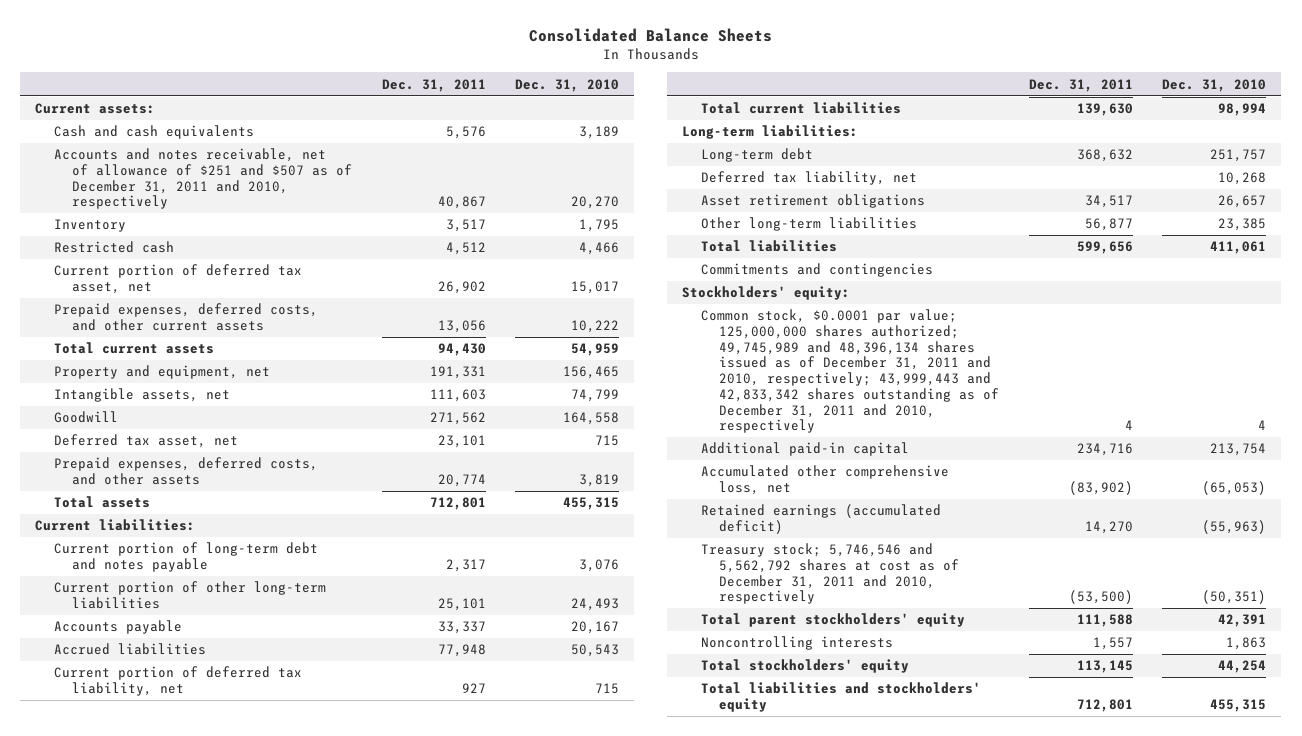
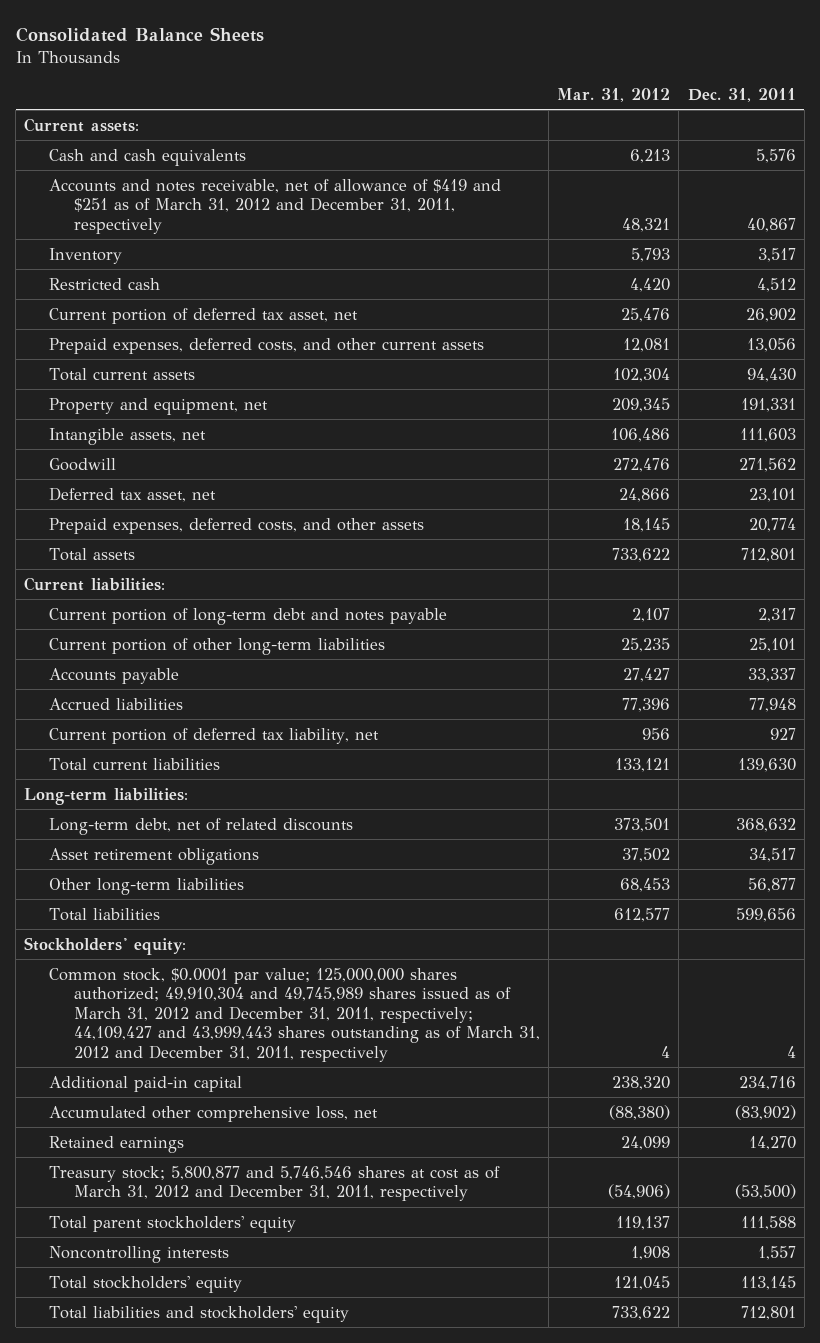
[515,78,620,92] Dec. 31, 2010 -> none
none -> [557,87,671,102] Mar. 31, 2012
[53,148,353,210] Accounts and notes receivable, net of allowance of $251 and $507 as of December 31, 2011 and 2010, respectively -> [49,178,502,234] Accounts and notes receivable, net of allowance of $419 and $251 as of March 31, 2012 and December 31, 2011, respectively
[700,171,917,186] Deferred tax liability, net -> none
[700,148,813,163] Long-term debt -> [49,817,354,835] Long-term debt, net of related discounts
[700,263,933,278] Commitments and contingencies -> none
[700,309,1000,434] Common stock, $0.0001 par value; 125,000,000 shares authorized; 49,745,989 and 48,396,134 shares issued as of December 31, 2011 and 2010, respectively; 43,999,443 and 42,833,342 shares outstanding as of December 31, 2011 and 2010, respectively -> [49,967,540,1063] Common stock, $0.0001 par value; 125,000,000 shares authorized; 49,910,304 and 49,745,989 shares issued as of March 31, 2012 and December 31, 2011, respectively; 44,109,427 and 43,999,443 shares outstanding as of March 31, 2012 and December 31, 2011, respectively
[700,504,941,535] Retained earnings (accumulated deficit) -> [49,1135,185,1153] Retained earnings
[700,543,960,605] Treasury stock; 5,746,546 and 5,562,792 shares at cost as of December 31, 2011 and 2010, respectively -> [49,1165,501,1202] Treasury stock; 5,800,877 and 5,746,546 shares at cost as of March 31, 2012 and December 31, 2011, respectively

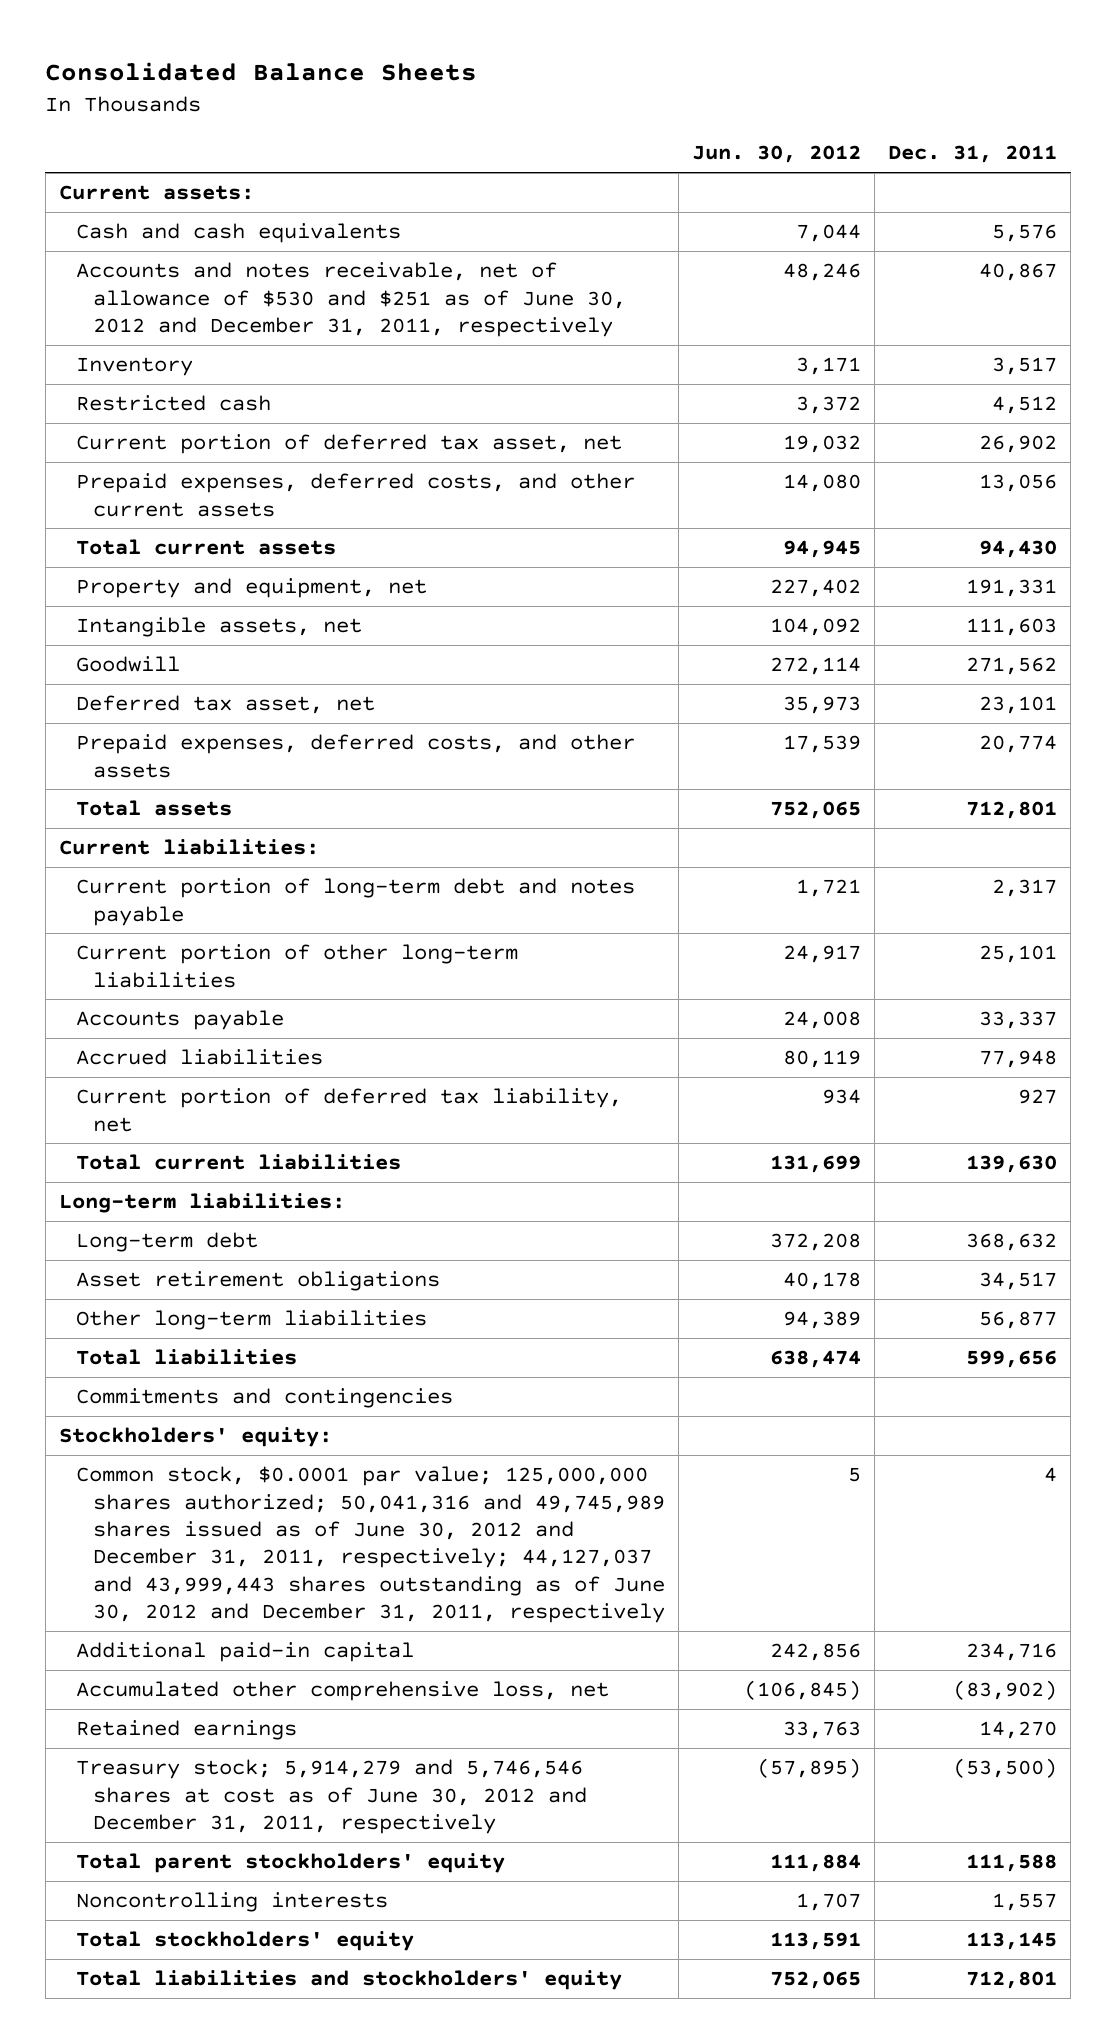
[557,87,671,102] Mar. 31, 2012 -> none
none -> [691,145,861,164] Jun. 30, 2012
[49,178,502,234] Accounts and notes receivable, net of allowance of $419 and $251 as of March 31, 2012 and December 31, 2011, respectively -> [75,262,626,338] Accounts and notes receivable, net of allowance of $530 and $251 as of June 30, 2012 and December 31, 2011, respectively
[49,817,354,835] Long-term debt, net of related discounts -> [75,1232,258,1253] Long-term debt
none -> [75,1388,453,1409] Commitments and contingencies
[49,967,540,1063] Common stock, $0.0001 par value; 125,000,000 shares authorized; 49,910,304 and 49,745,989 shares issued as of March 31, 2012 and December 31, 2011, respectively; 44,109,427 and 43,999,443 shares outstanding as of March 31, 2012 and December 31, 2011, respectively -> [75,1466,665,1624] Common stock, $0.0001 par value; 125,000,000 shares authorized; 50,041,316 and 49,745,989 shares issued as of June 30, 2012 and December 31, 2011, respectively; 44,127,037 and 43,999,443 shares outstanding as of June 30, 2012 and December 31, 2011, respectively
[49,1165,501,1202] Treasury stock; 5,800,877 and 5,746,546 shares at cost as of March 31, 2012 and December 31, 2011, respectively -> [75,1759,587,1835] Treasury stock; 5,914,279 and 5,746,546 shares at cost as of June 30, 2012 and December 31, 2011, respectively

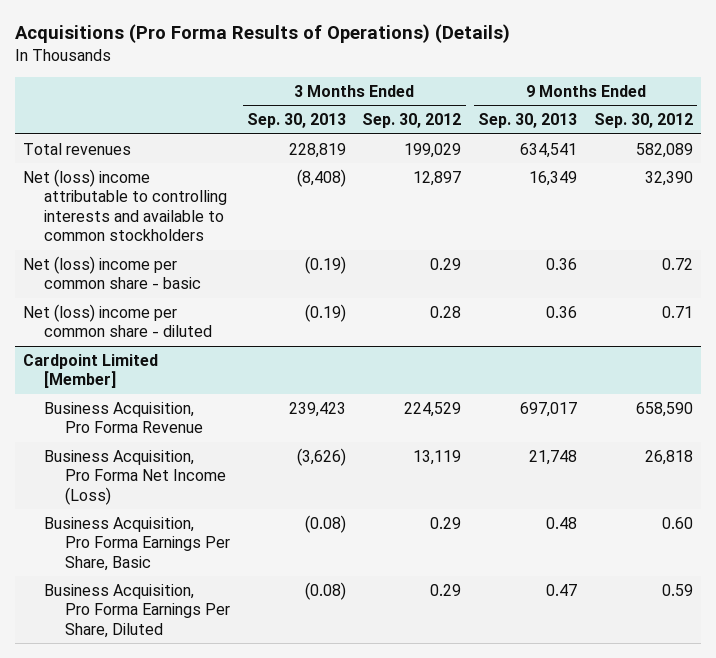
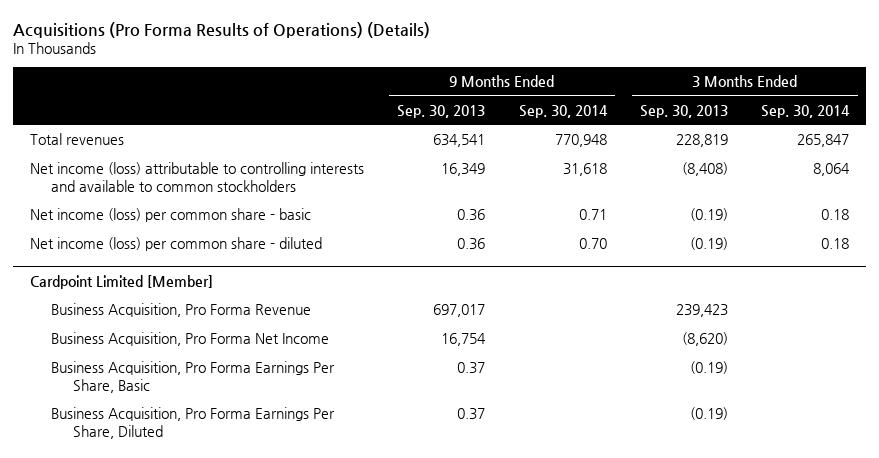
[362,113,462,129] Sep. 30, 2012 -> none
[593,113,693,129] Sep. 30, 2012 -> none
none -> [518,104,608,118] Sep. 30, 2014
none -> [761,104,851,118] Sep. 30, 2014
[23,168,228,242] Net (loss) income attributable to controlling interests and available to common stockholders -> [29,162,364,192] Net income (loss) attributable to controlling interests and available to common stockholders
[23,255,202,290] Net (loss) income per common share - basic -> [29,208,311,223] Net income (loss) per common share - basic
[23,303,213,338] Net (loss) income per common share - diluted -> [29,237,322,252] Net income (loss) per common share - diluted
[44,449,226,505] Business Acquisition, Pro Forma Net Income (Loss) -> [51,332,330,347] Business Acquisition, Pro Forma Net Income
[296,447,346,466] (3,626) -> [681,332,728,347] (8,620)
[529,449,578,465] 21,748 -> [441,333,487,347] 16,754
[304,514,346,533] (0.08) -> [689,361,728,375] (0.19)
[546,516,578,529] 0.48 -> [457,362,486,375] 0.37
[304,581,346,600] (0.08) -> [689,407,728,421] (0.19)
[546,583,578,596] 0.47 -> [457,408,486,421] 0.37

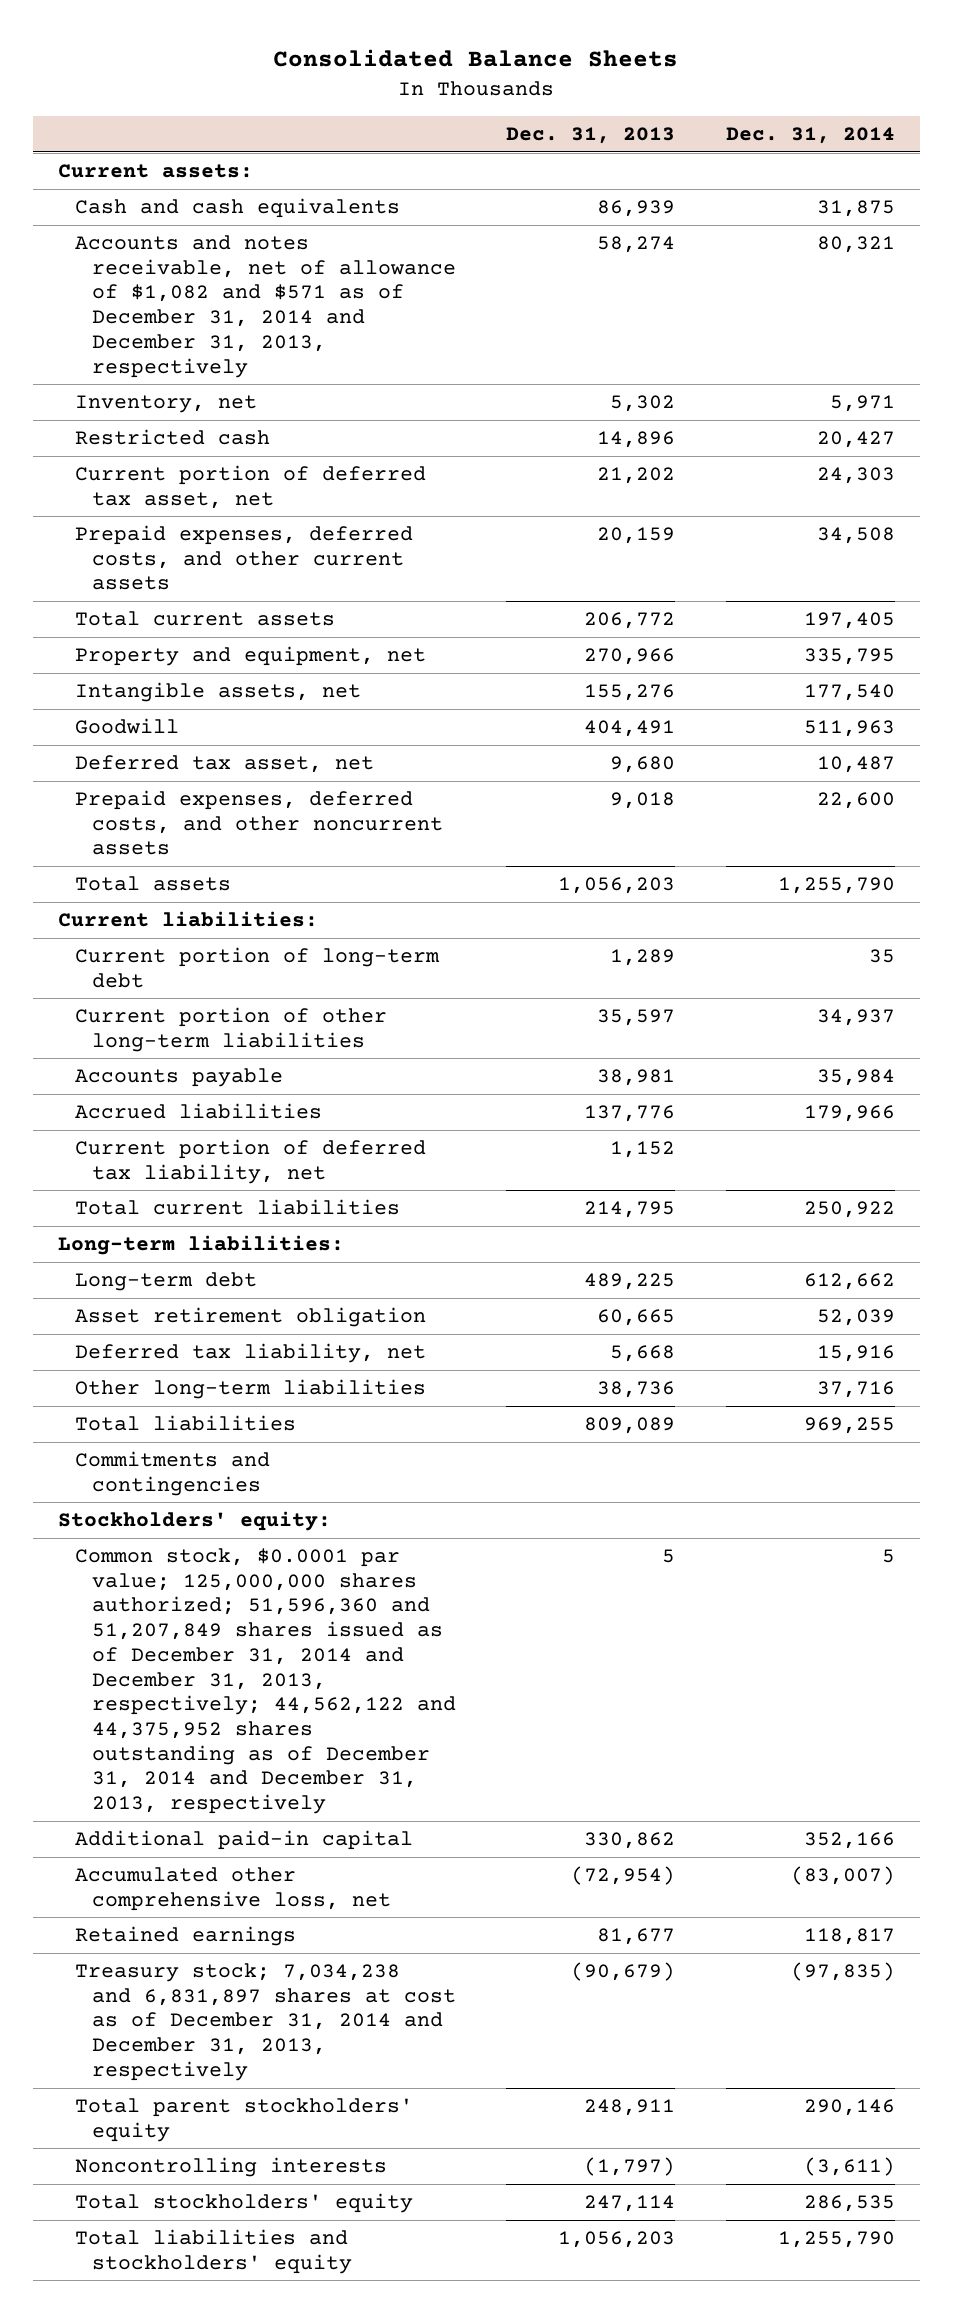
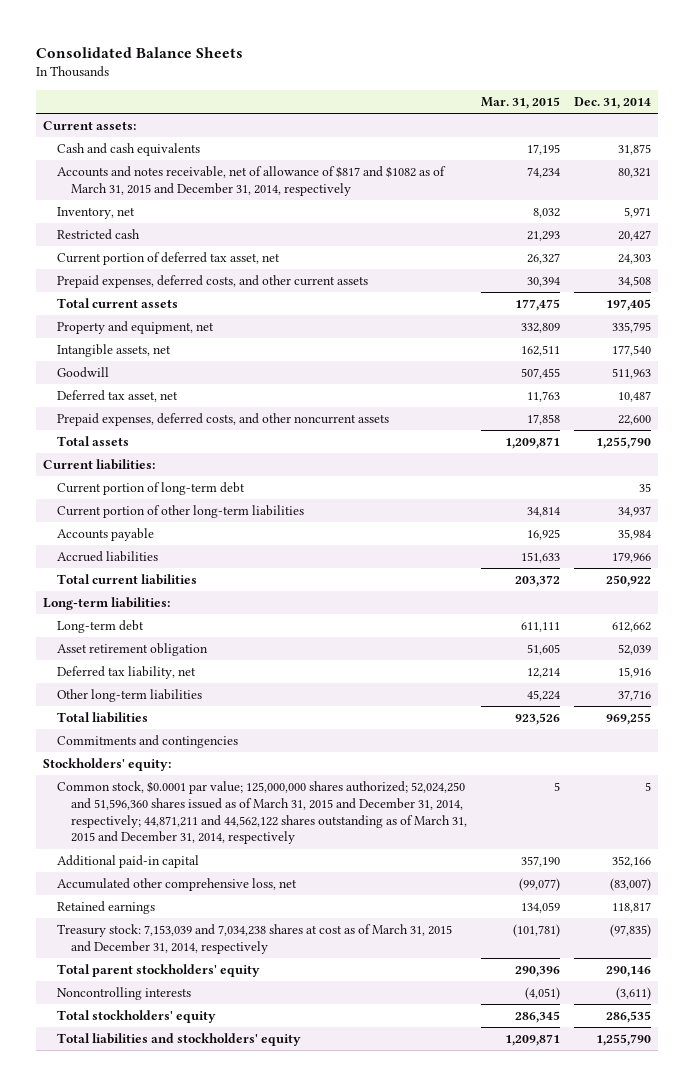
[506,127,676,145] Dec. 31, 2013 -> none
none -> [481,97,561,110] Mar. 31, 2015
[75,235,456,378] Accounts and notes receivable, net of allowance of $1,082 and $571 as of December 31, 2014 and December 31, 2013, respectively -> [57,166,447,196] Accounts and notes receivable, net of allowance of $817 and $1082 as of March 31, 2015 and December 31, 2014, respectively
[75,1139,427,1184] Current portion of deferred tax liability, net -> none
[75,1548,456,1815] Common stock, $0.0001 par value; 125,000,000 shares authorized; 51,596,360 and 51,207,849 shares issued as of December 31, 2014 and December 31, 2013, respectively; 44,562,122 and 44,375,952 shares outstanding as of December 31, 2014 and December 31, 2013, respectively -> [57,781,468,845] Common stock, $0.0001 par value; 125,000,000 shares authorized; 52,024,250 and 51,596,360 shares issued as of March 31, 2015 and December 31, 2014, respectively; 44,871,211 and 44,562,122 shares outstanding as of March 31, 2015 and December 31, 2014, respectively
[75,1963,456,2081] Treasury stock; 7,034,238 and 6,831,897 shares at cost as of December 31, 2014 and December 31, 2013, respectively -> [57,924,453,954] Treasury stock: 7,153,039 and 7,034,238 shares at cost as of March 31, 2015 and December 31, 2014, respectively

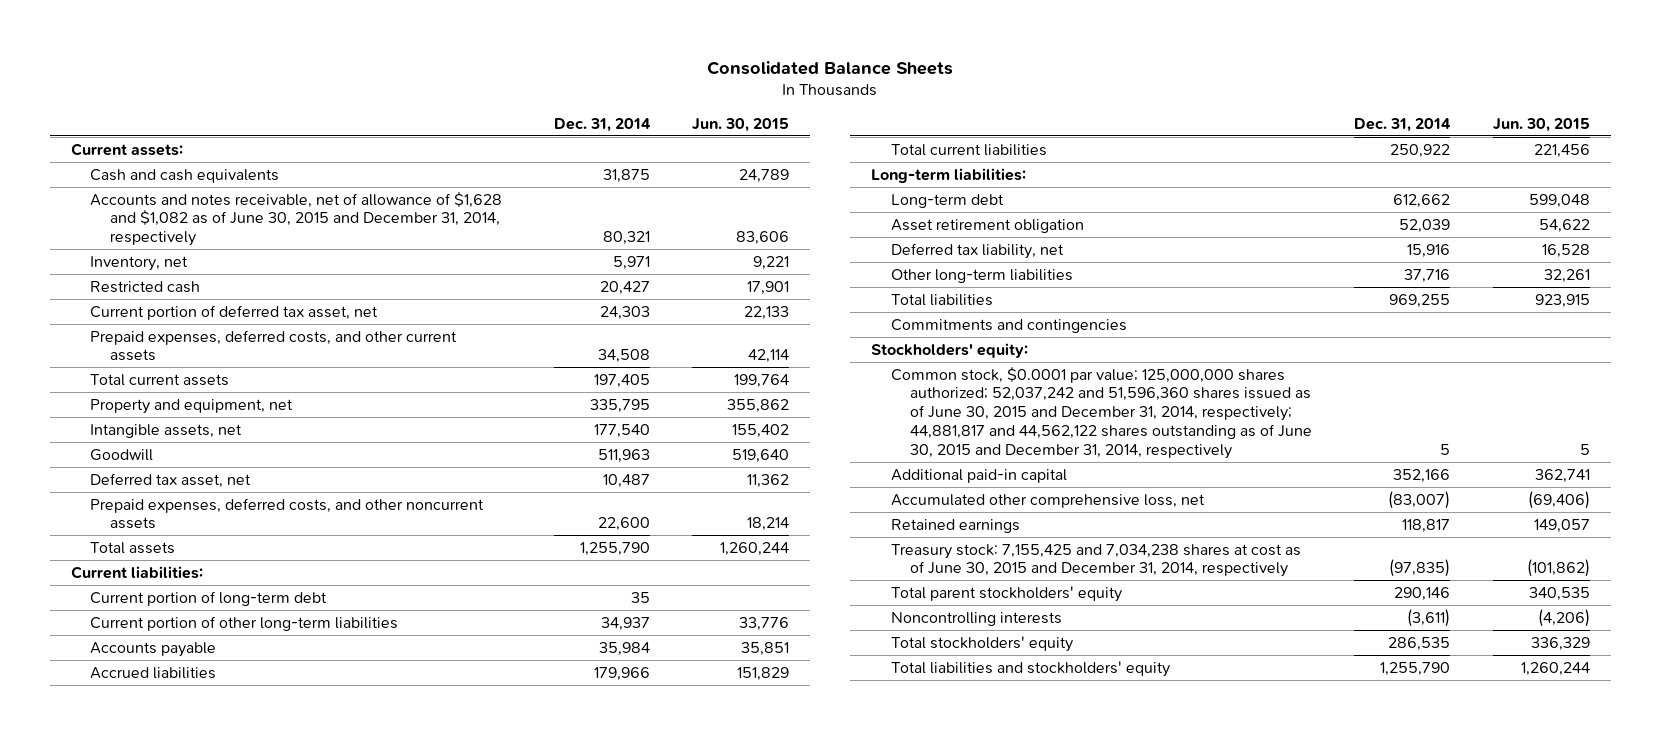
[481,97,561,110] Mar. 31, 2015 -> none
none -> [692,117,790,132] Jun. 30, 2015
[57,166,447,196] Accounts and notes receivable, net of allowance of $817 and $1082 as of March 31, 2015 and December 31, 2014, respectively -> [90,191,503,247] Accounts and notes receivable, net of allowance of $1,628 and $1,082 as of June 30, 2015 and December 31, 2014, respectively
[57,781,468,845] Common stock, $0.0001 par value; 125,000,000 shares authorized; 52,024,250 and 51,596,360 shares issued as of March 31, 2015 and December 31, 2014, respectively; 44,871,211 and 44,562,122 shares outstanding as of March 31, 2015 and December 31, 2014, respectively -> [890,366,1313,459] Common stock, $0.0001 par value; 125,000,000 shares authorized; 52,037,242 and 51,596,360 shares issued as of June 30, 2015 and December 31, 2014, respectively; 44,881,817 and 44,562,122 shares outstanding as of June 30, 2015 and December 31, 2014, respectively
[57,924,453,954] Treasury stock: 7,153,039 and 7,034,238 shares at cost as of March 31, 2015 and December 31, 2014, respectively -> [890,543,1301,578] Treasury stock: 7,155,425 and 7,034,238 shares at cost as of June 30, 2015 and December 31, 2014, respectively

